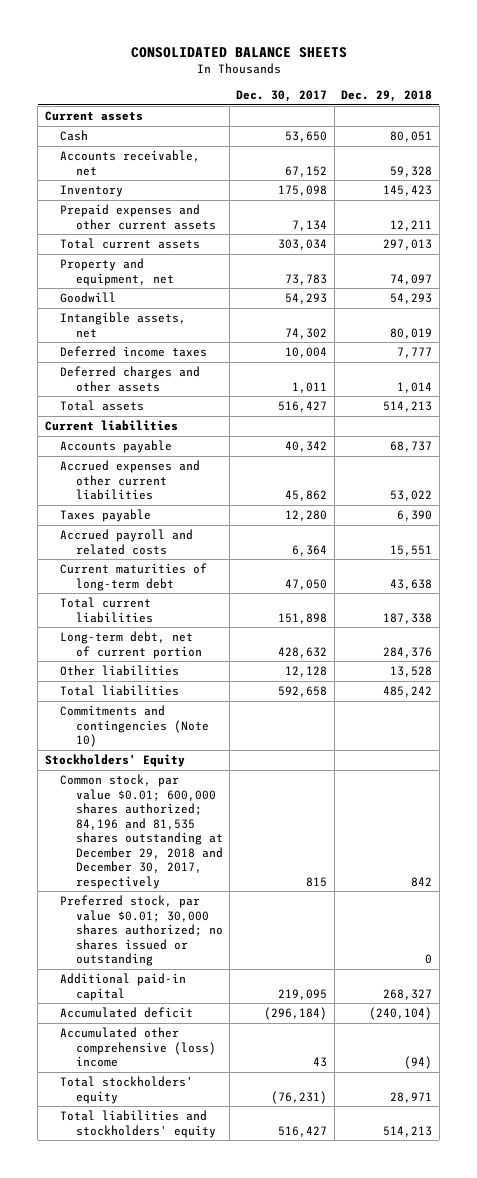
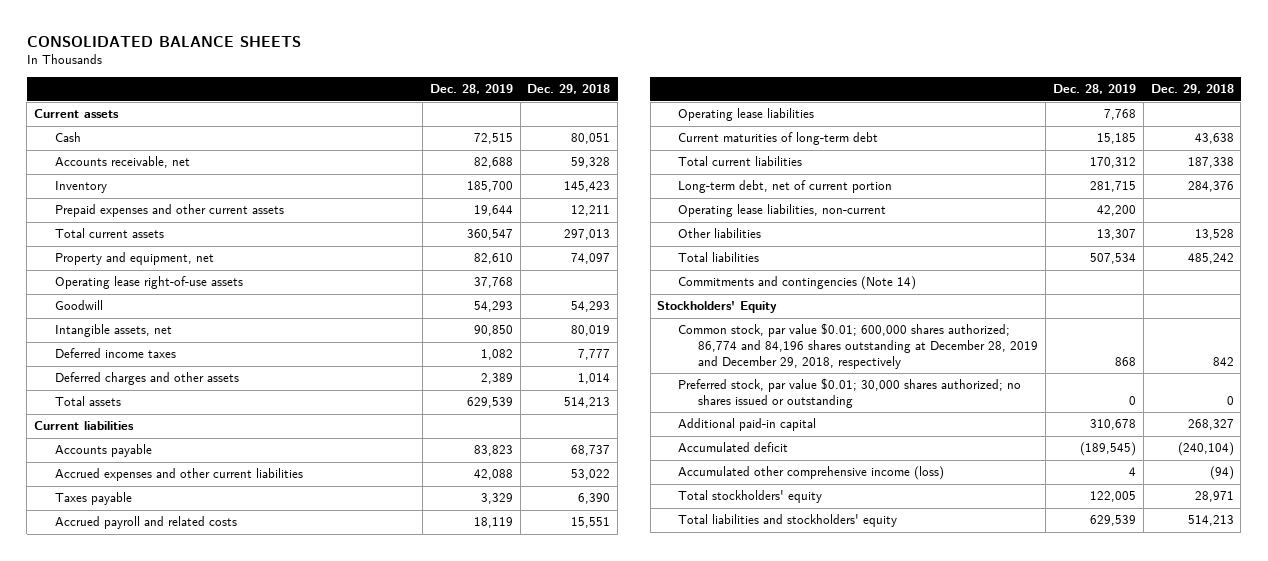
[236,90,328,103] Dec. 30, 2017 -> none
none -> [429,84,513,95] Dec. 28, 2019
none -> [54,276,243,290] Operating lease right-of-use assets
none -> [677,108,814,122] Operating lease liabilities
none -> [677,204,886,218] Operating lease liabilities, non-current
[60,705,209,748] Commitments and contingencies (Note 10) -> [677,276,916,291] Commitments and contingencies (Note 14)
[60,774,223,889] Common stock, par value $0.01; 600,000 shares authorized; 84,196 and 81,535 shares outstanding at December 29, 2018 and December 30, 2017, respectively -> [677,323,1039,369] Common stock, par value $0.01; 600,000 shares authorized; 86,774 and 84,196 shares outstanding at December 28, 2019 and December 29, 2018, respectively
[60,1027,216,1068] Accumulated other comprehensive (loss) income -> [677,466,944,481] Accumulated other comprehensive income (loss)

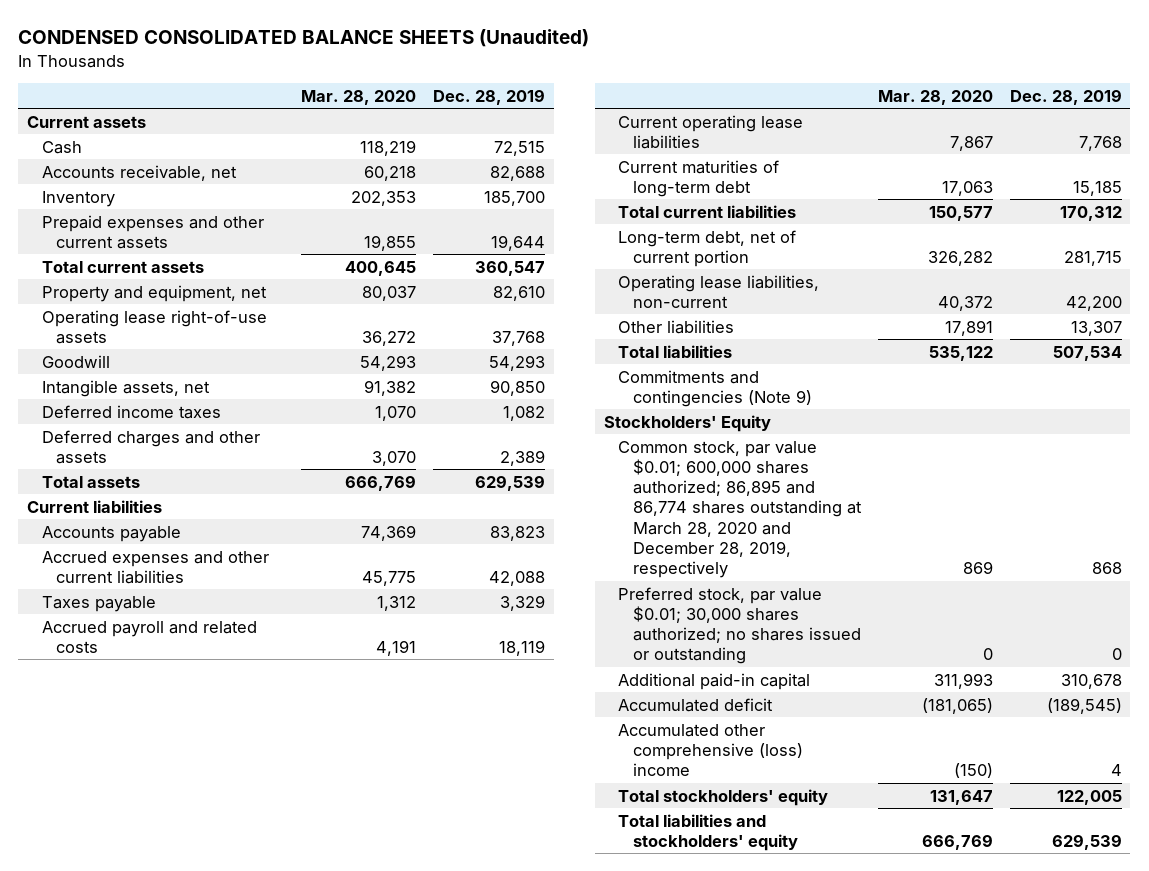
[26,35,301,47] CONSOLIDATED BALANCE SHEETS -> [18,29,590,48] CONDENSED CONSOLIDATED BALANCE SHEETS (Unaudited)
[527,84,611,95] Dec. 29, 2018 -> none
none -> [301,89,417,105] Mar. 28, 2020
[677,108,814,122] Operating lease liabilities -> [618,114,804,149] Current operating lease liabilities
[677,276,916,291] Commitments and contingencies (Note 14) -> [618,369,813,407] Commitments and contingencies (Note 9)
[677,323,1039,369] Common stock, par value $0.01; 600,000 shares authorized; 86,774 and 84,196 shares outstanding at December 28, 2019 and December 29, 2018, respectively -> [618,440,863,579] Common stock, par value $0.01; 600,000 shares authorized; 86,895 and 86,774 shares outstanding at March 28, 2020 and December 28, 2019, respectively
[677,466,944,481] Accumulated other comprehensive income (loss) -> [618,723,804,777] Accumulated other comprehensive (loss) income

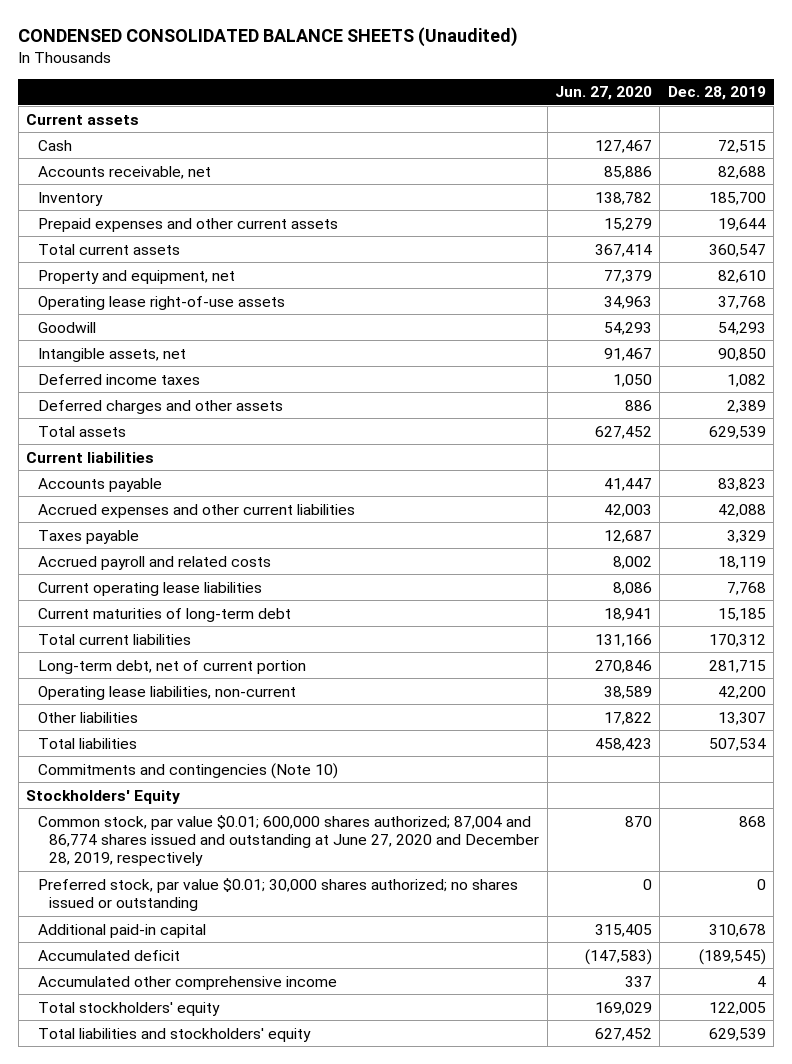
[301,89,417,105] Mar. 28, 2020 -> none
none -> [555,86,653,101] Jun. 27, 2020
[618,369,813,407] Commitments and contingencies (Note 9) -> [37,762,338,779] Commitments and contingencies (Note 10)
[618,440,863,579] Common stock, par value $0.01; 600,000 shares authorized; 86,895 and 86,774 shares outstanding at March 28, 2020 and December 28, 2019, respectively -> [37,814,540,867] Common stock, par value $0.01; 600,000 shares authorized; 87,004 and 86,774 shares issued and outstanding at June 27, 2020 and December 28, 2019, respectively
[618,723,804,777] Accumulated other comprehensive (loss) income -> [37,975,337,990] Accumulated other comprehensive income

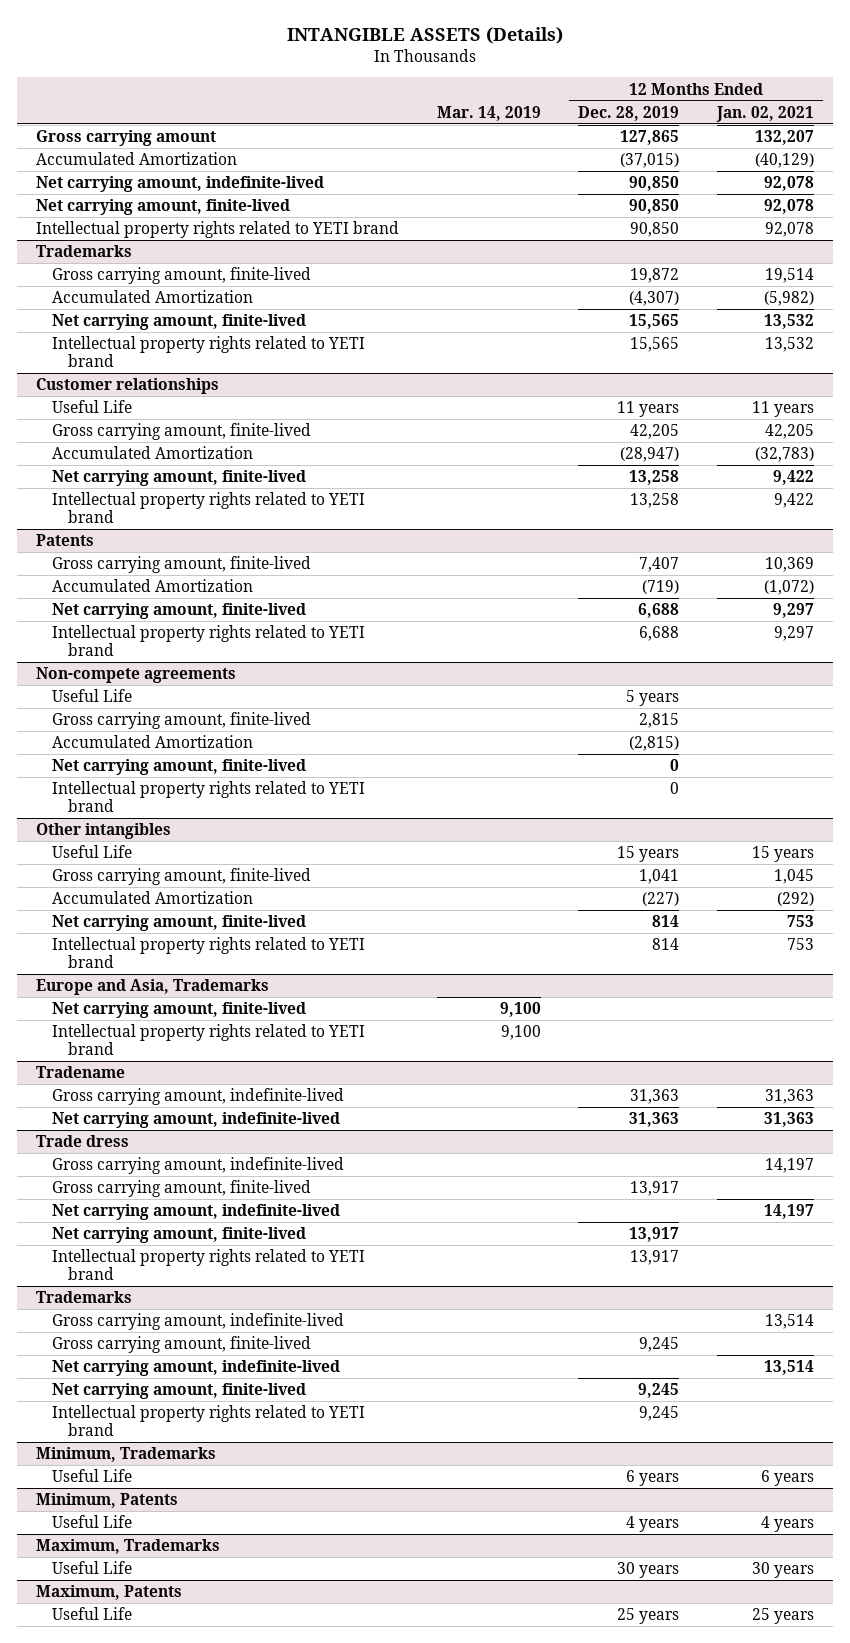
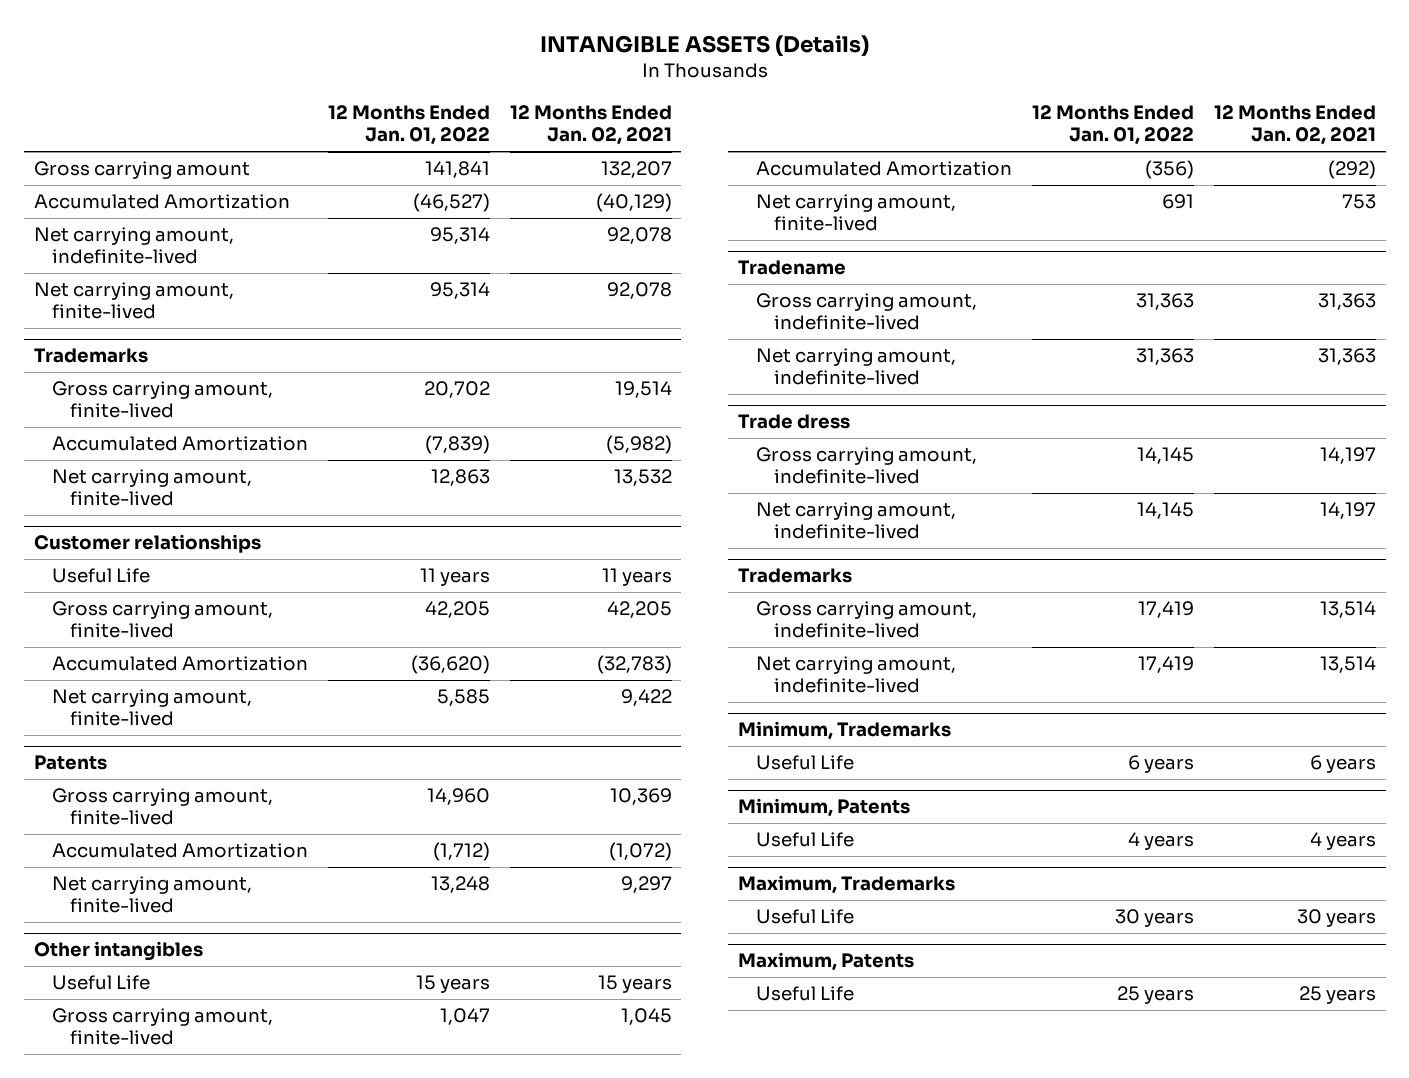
[436,105,541,121] Mar. 14, 2019 -> none
[578,105,680,121] Dec. 28, 2019 -> none
none -> [327,105,490,146] 12 Months Ended Jan. 01, 2022
[35,221,399,239] Intellectual property rights related to YETI brand -> none
[52,336,366,368] Intellectual property rights related to YETI brand -> none
[52,492,366,524] Intellectual property rights related to YETI brand -> none
[52,625,366,657] Intellectual property rights related to YETI brand -> none
[35,667,236,684] Non-compete agreements -> none
[52,689,133,703] Useful Life -> none
[52,712,312,730] Gross carrying amount, finite-lived -> none
[52,735,254,749] Accumulated Amortization -> none
[52,759,307,776] Net carrying amount, finite-lived -> none
[52,781,366,813] Intellectual property rights related to YETI brand -> none
[52,937,366,969] Intellectual property rights related to YETI brand -> none
[35,979,269,996] Europe and Asia, Trademarks -> none
[52,1002,307,1019] Net carrying amount, finite-lived -> none
[52,1024,366,1056] Intellectual property rights related to YETI brand -> none
[52,1180,312,1198] Gross carrying amount, finite-lived -> none
[52,1227,307,1244] Net carrying amount, finite-lived -> none
[52,1249,366,1281] Intellectual property rights related to YETI brand -> none
[52,1336,312,1354] Gross carrying amount, finite-lived -> none
[52,1383,307,1400] Net carrying amount, finite-lived -> none
[52,1405,366,1437] Intellectual property rights related to YETI brand -> none

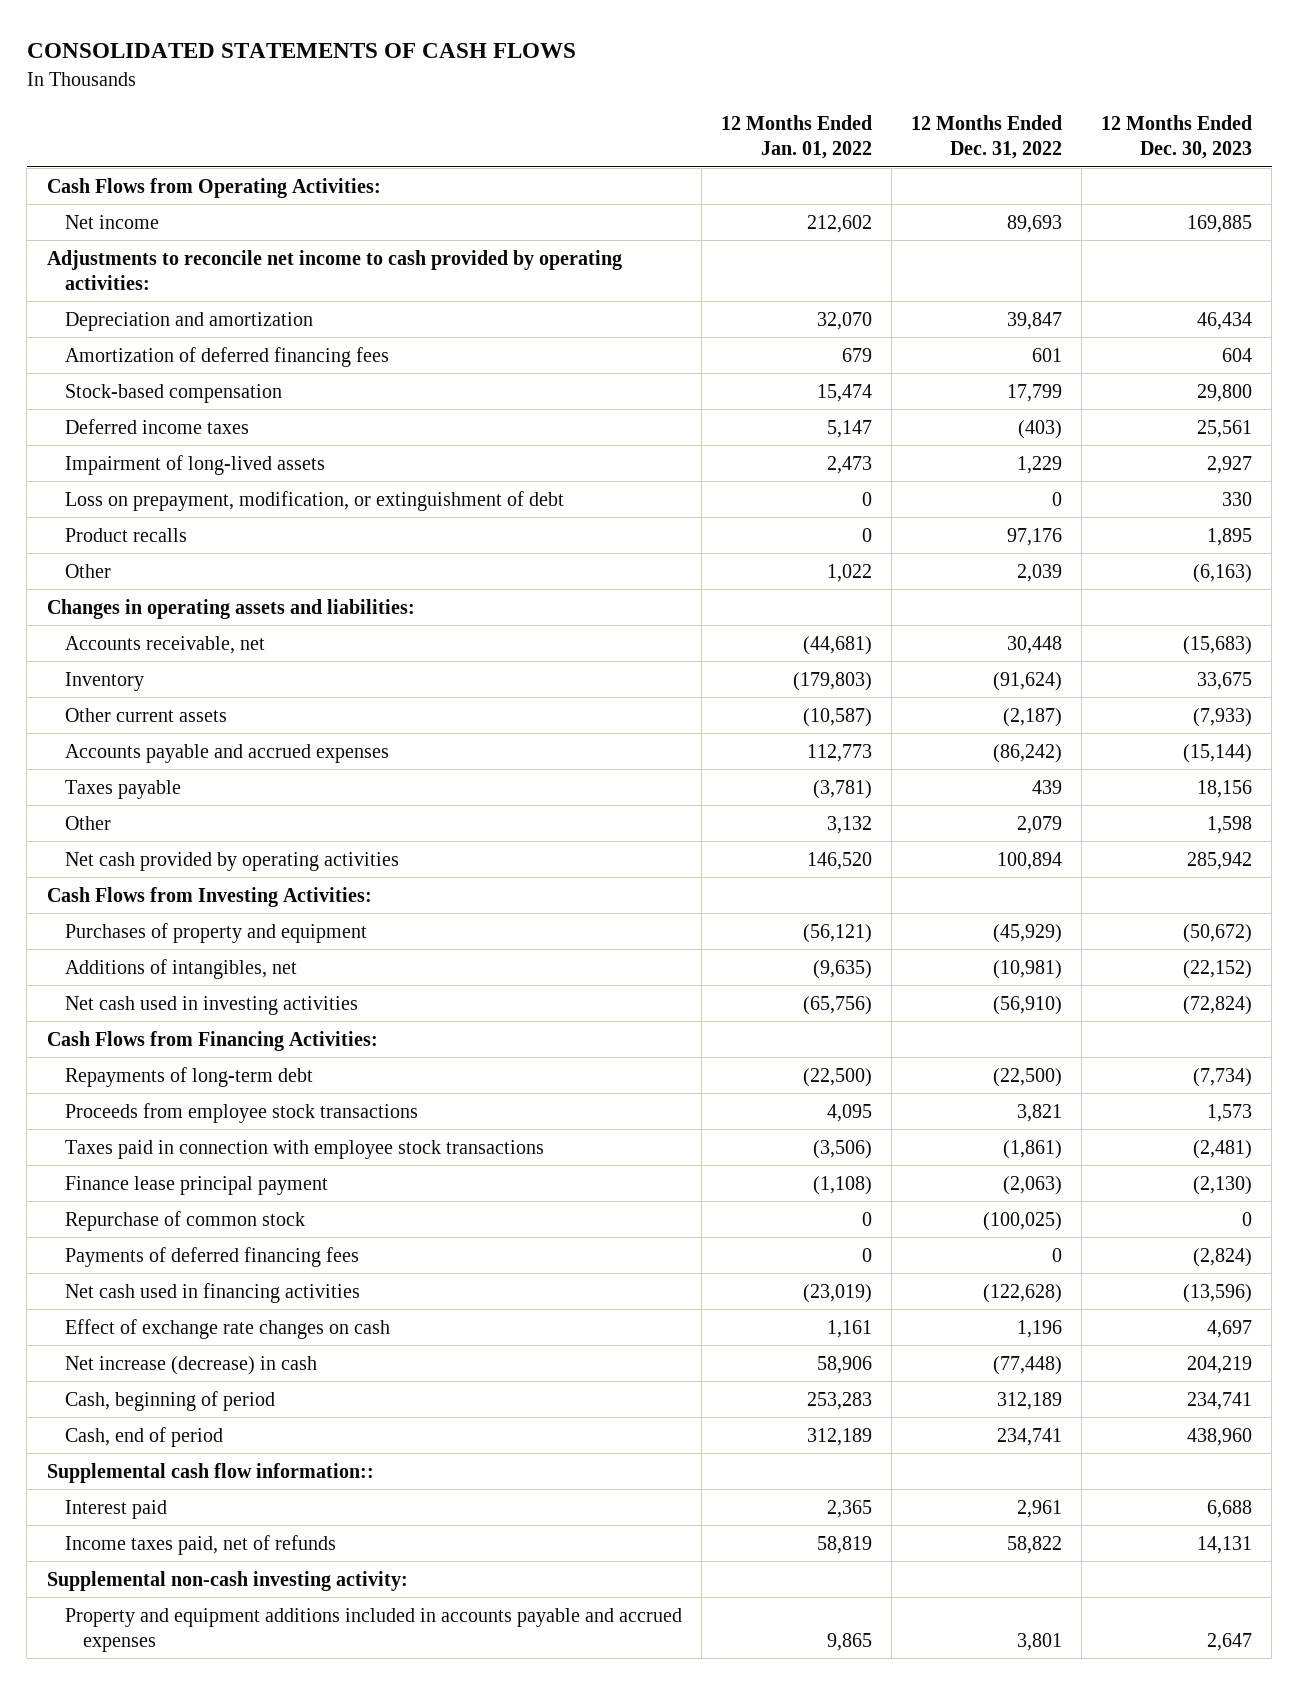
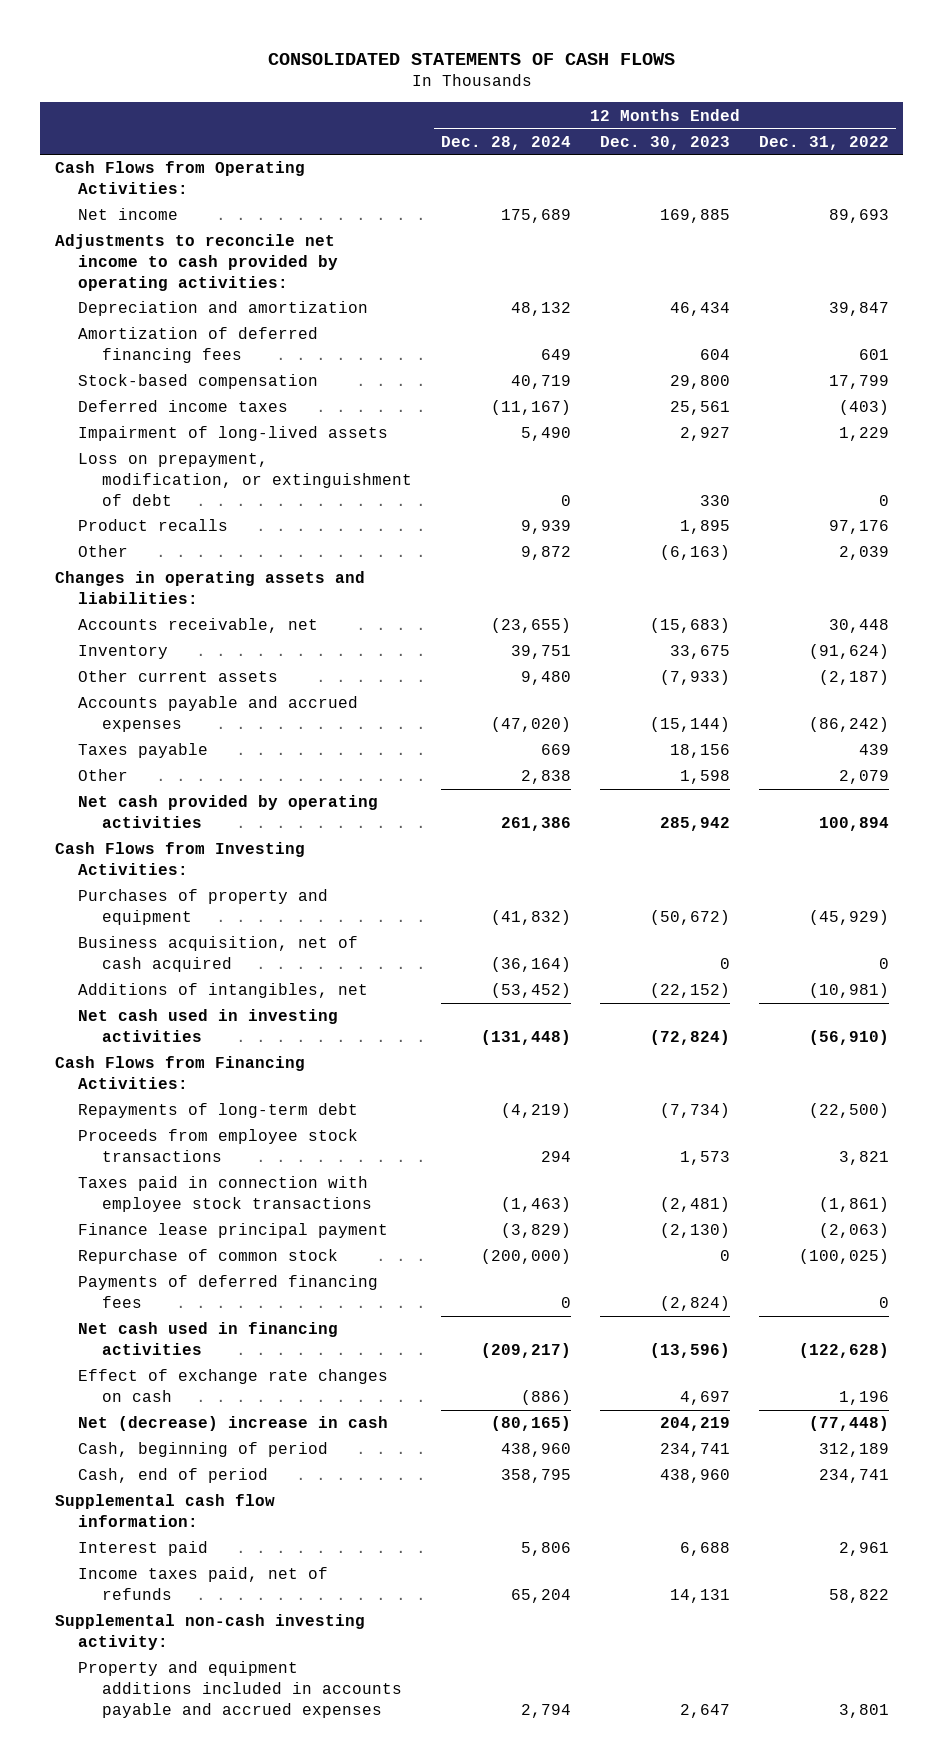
[720,115,872,160] 12 Months Ended Jan. 01, 2022 -> none
none -> [440,135,571,150] Dec. 28, 2024
none -> [78,936,359,972] Business acquisition, net of cash acquired
[64,1355,317,1375] Net increase (decrease) in cash -> [78,1416,389,1432] Net (decrease) increase in cash
[46,1462,374,1483] Supplemental cash flow information:: -> [54,1494,275,1527] Supplemental cash flow information:

